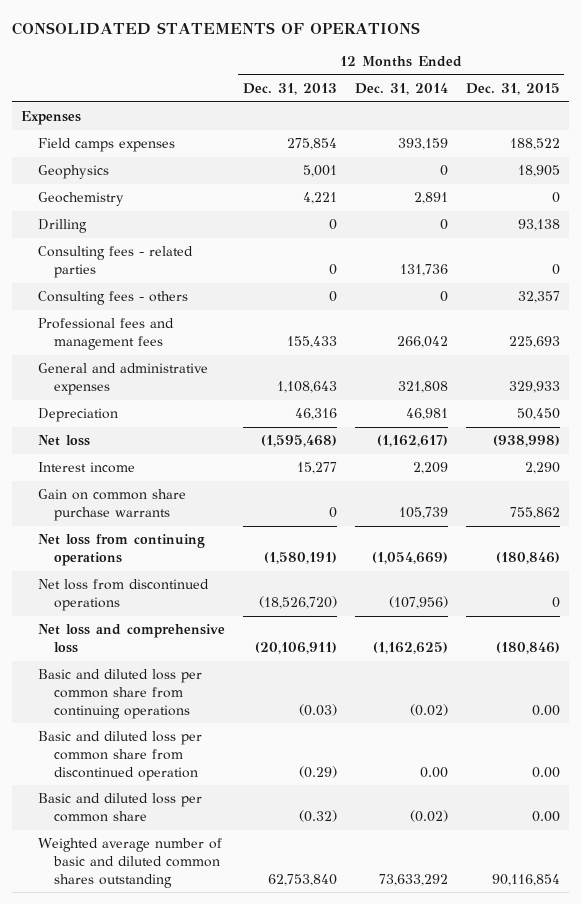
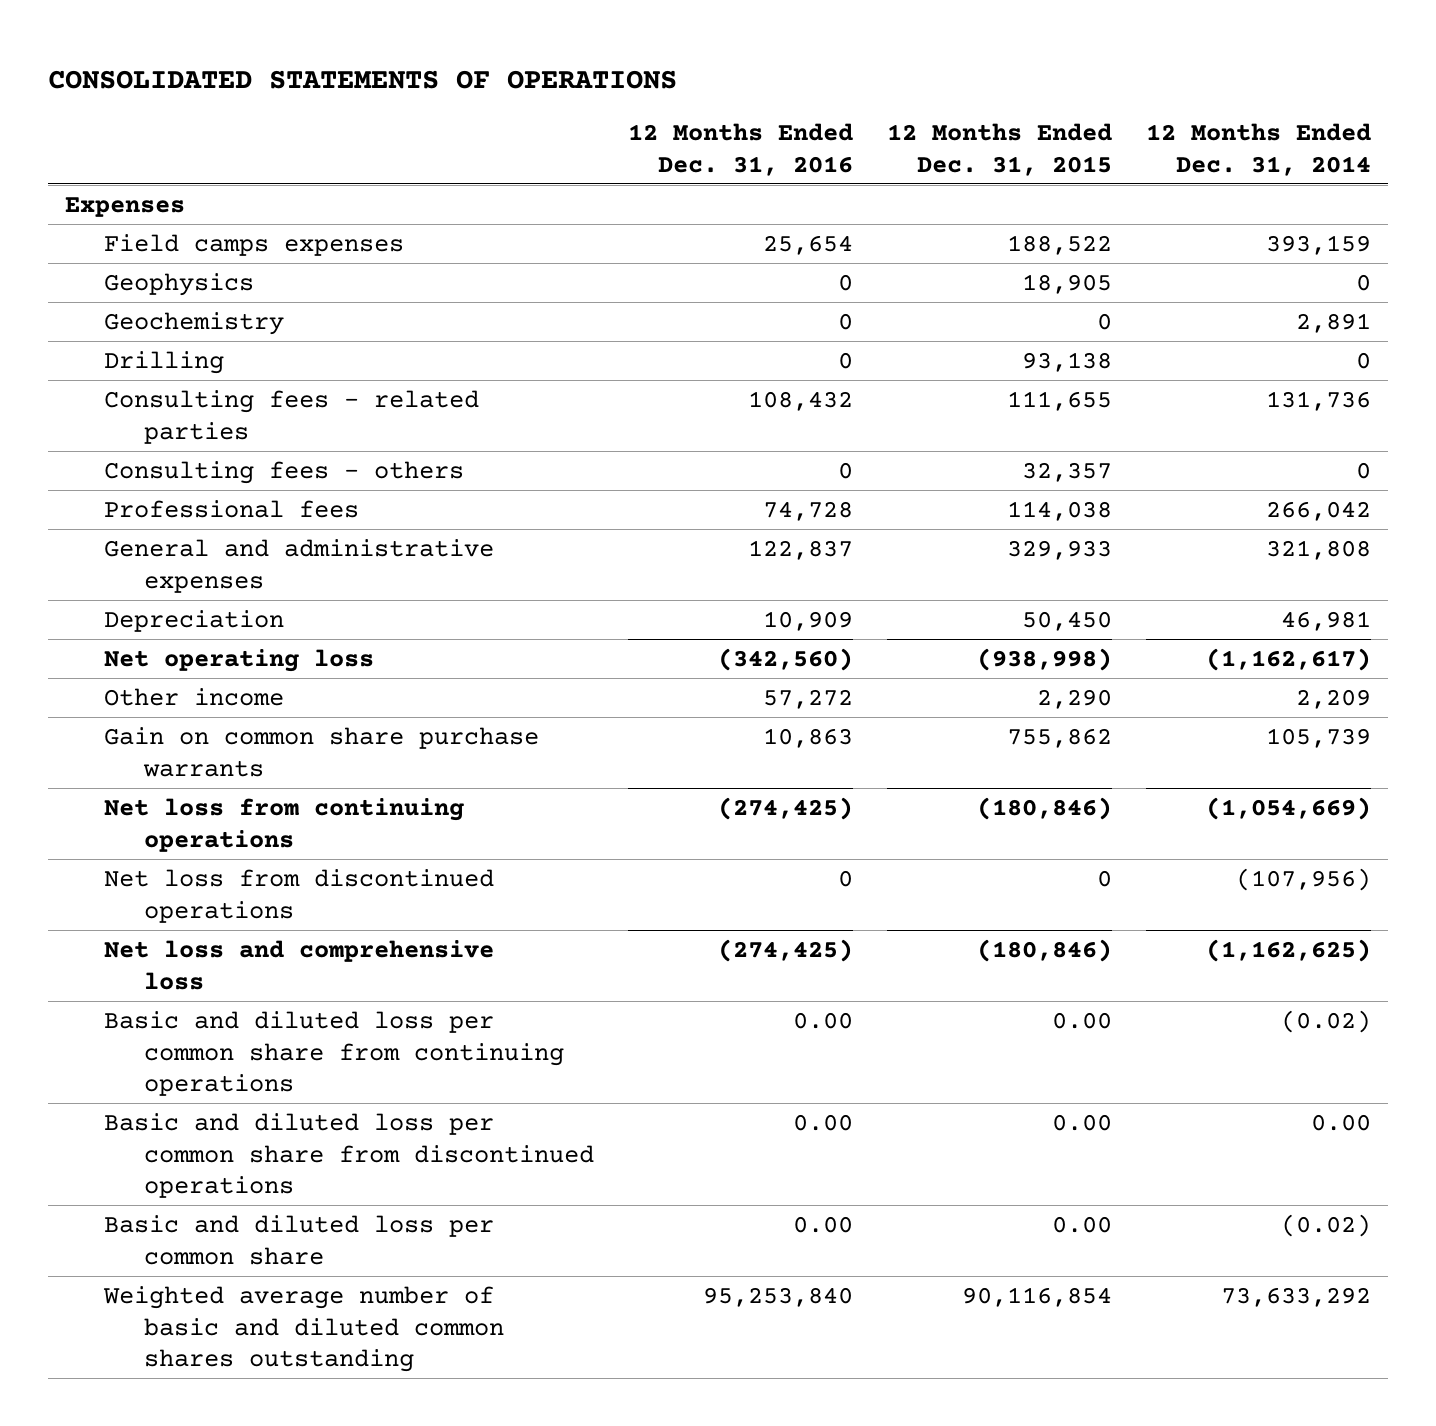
[242,83,337,96] Dec. 31, 2013 -> none
none -> [627,122,853,176] 12 Months Ended Dec. 31, 2016
[551,264,560,276] 0 -> [1006,390,1112,411] 111,655
[37,318,174,351] Professional fees and management fees -> [104,499,360,518] Professional fees
[508,336,560,349] 225,693 -> [1006,500,1112,521] 114,038
[37,435,90,447] Net loss -> [104,648,375,672] Net operating loss
[37,462,135,474] Interest income -> [104,687,285,706] Other income
[37,731,202,781] Basic and diluted loss per common share from discontinued operation -> [104,1112,594,1199] Basic and diluted loss per common share from discontinued operations

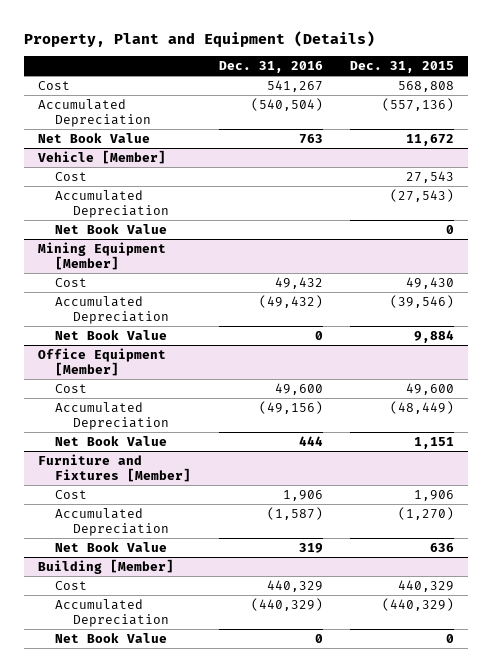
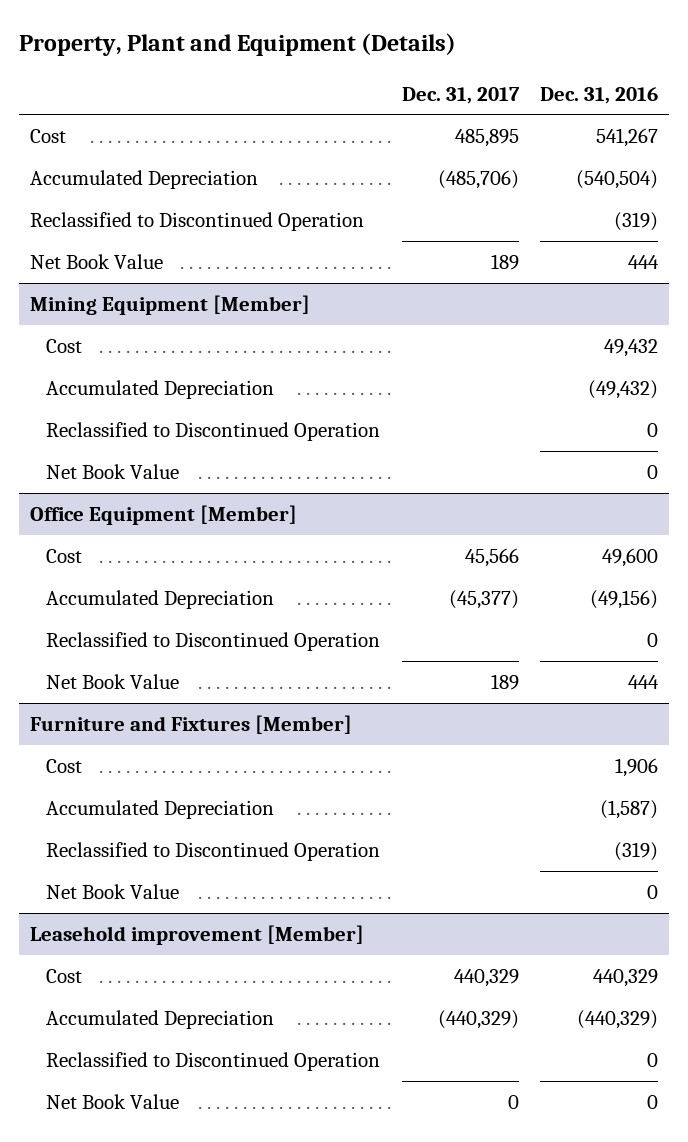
[350,61,455,74] Dec. 31, 2015 -> none
none -> [401,86,520,104] Dec. 31, 2017
[37,150,166,165] Vehicle [Member] -> none
[55,172,88,182] Cost -> none
[55,190,169,219] Accumulated Depreciation -> none
[55,224,168,235] Net Book Value -> none
none -> [29,212,364,232] Reclassified to Discontinued Operation
[298,134,323,145] 763 -> [628,255,660,270] 444
none -> [46,422,381,442] Reclassified to Discontinued Operation
none -> [46,632,381,652] Reclassified to Discontinued Operation
[37,559,174,575] Building [Member] -> none
none -> [46,842,381,862] Reclassified to Discontinued Operation
[298,543,323,554] 319 -> [647,885,659,900] 0
none -> [29,925,364,946] Leasehold improvement [Member]
none -> [46,1052,381,1072] Reclassified to Discontinued Operation

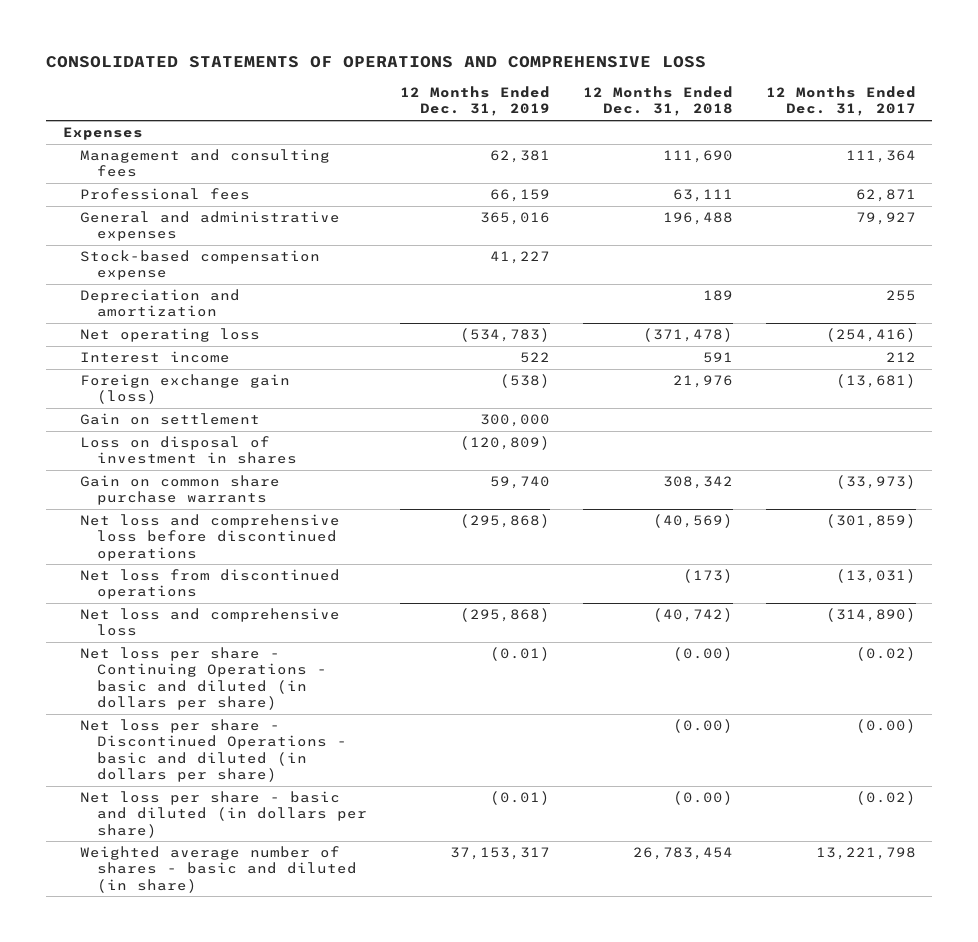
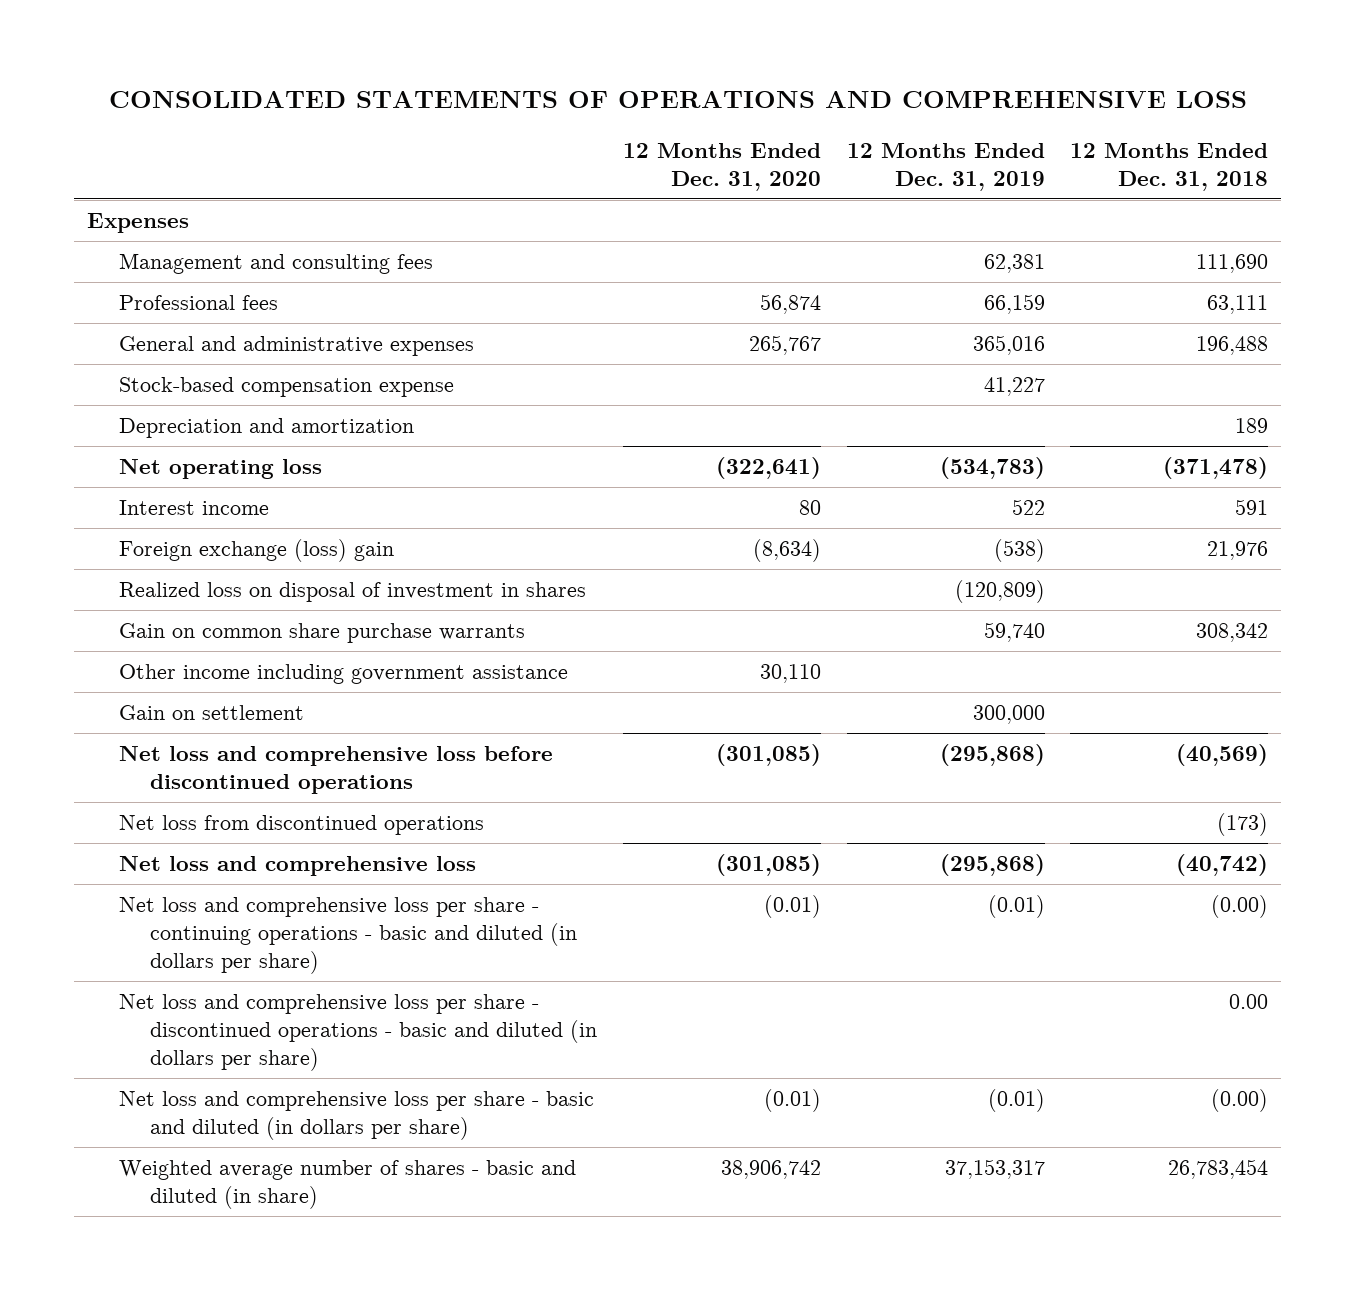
[765,86,916,117] 12 Months Ended Dec. 31, 2017 -> none
none -> [622,142,821,191] 12 Months Ended Dec. 31, 2020
[79,374,290,405] Foreign exchange gain (loss) -> [118,539,394,563] Foreign exchange (loss) gain
[79,436,298,465] Loss on disposal of investment in shares -> [118,582,586,603] Realized loss on disposal of investment in shares
none -> [118,664,568,685] Other income including government assistance
[79,413,260,426] Gain on settlement -> [118,705,304,721] Gain on settlement
[79,647,328,710] Net loss per share - Continuing Operations - basic and diluted (in dollars per share) -> [118,897,578,974] Net loss and comprehensive loss per share - continuing operations - basic and diluted (in dollars per share)
[79,719,348,782] Net loss per share - Discontinued Operations - basic and diluted (in dollars per share) -> [118,994,598,1071] Net loss and comprehensive loss per share - discontinued operations - basic and diluted (in dollars per share)
[672,719,733,734] (0.00) -> [1229,994,1269,1010] 0.00
[79,791,368,838] Net loss per share - basic and diluted (in dollars per share) -> [118,1091,594,1140] Net loss and comprehensive loss per share - basic and diluted (in dollars per share)

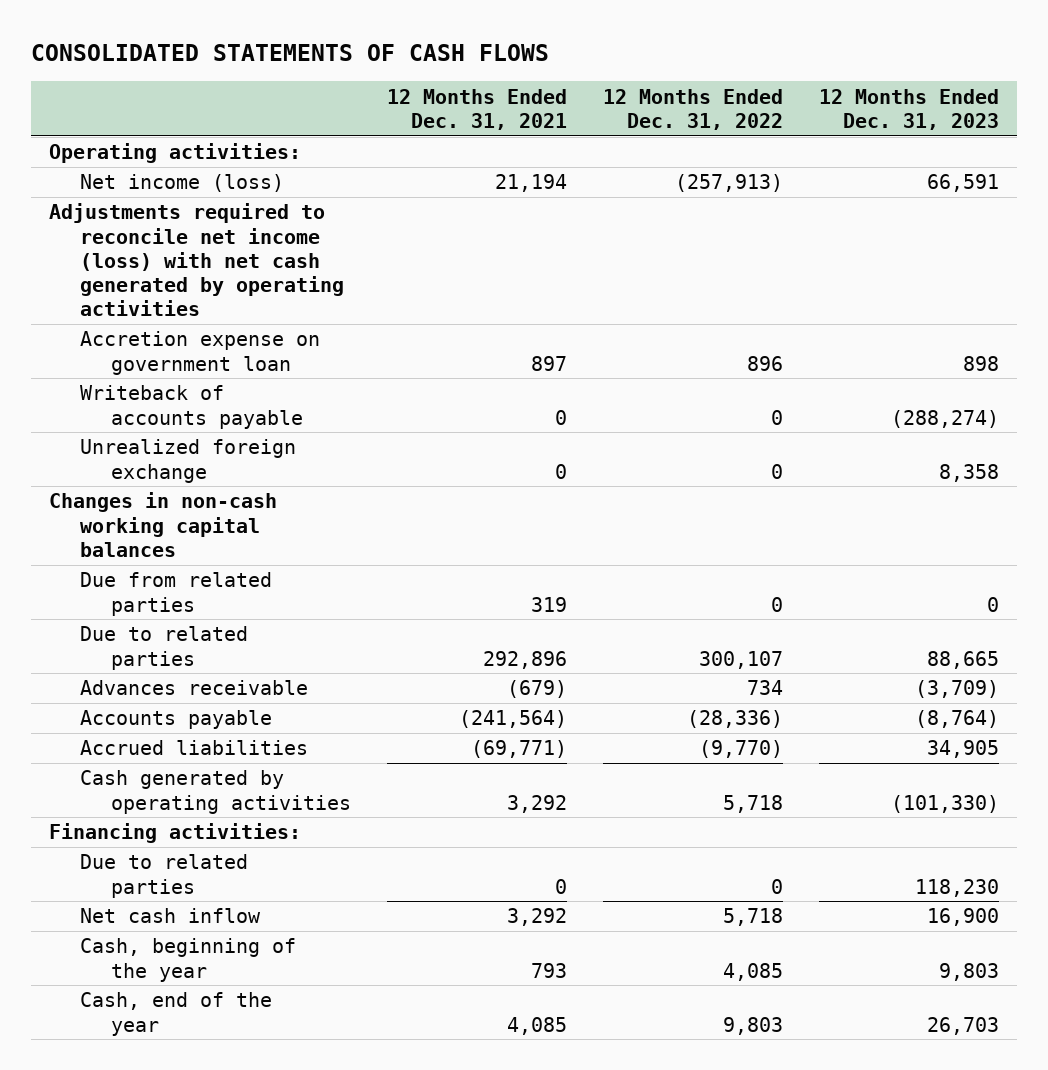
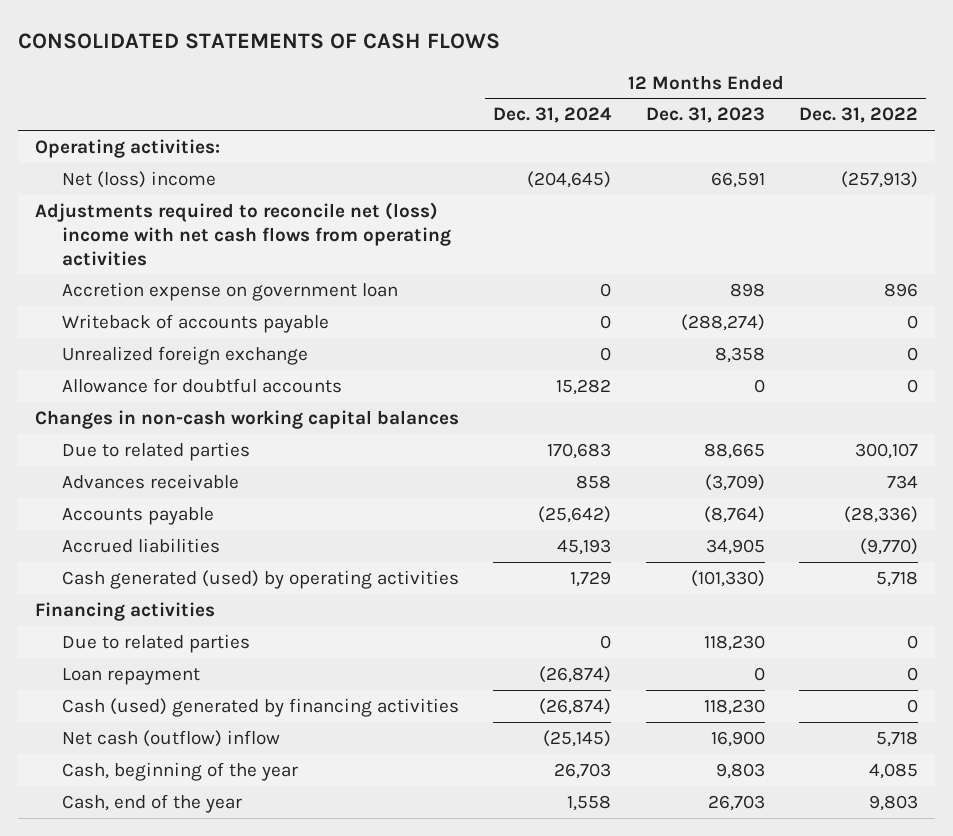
[387,88,568,130] 12 Months Ended Dec. 31, 2021 -> none
none -> [493,107,613,124] Dec. 31, 2024
[79,174,284,193] Net income (loss) -> [61,170,216,188] Net (loss) income
[48,203,344,317] Adjustments required to reconcile net income (loss) with net cash generated by operating activities -> [35,201,451,266] Adjustments required to reconcile net (loss) income with net cash flows from operating activities
none -> [61,377,342,393] Allowance for doubtful accounts
[79,572,272,616] Due from related parties -> none
[79,770,352,814] Cash generated by operating activities -> [61,569,459,589] Cash generated (used) by operating activities
[48,823,301,844] Financing activities: -> [35,601,216,621] Financing activities
none -> [61,667,200,685] Loan repayment
none -> [61,697,459,717] Cash (used) generated by financing activities
[79,908,261,924] Net cash inflow -> [61,729,280,747] Net cash (outflow) inflow

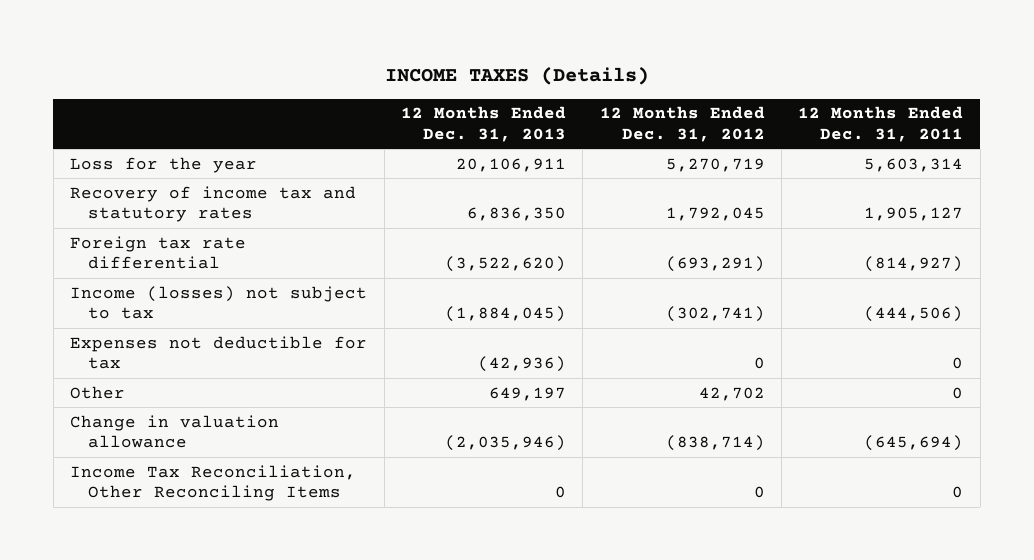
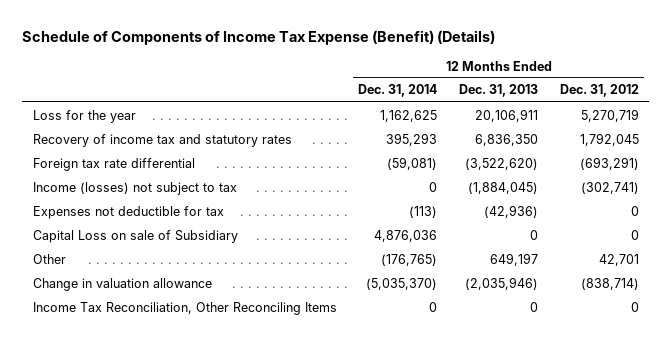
[384,66,649,85] INCOME TAXES (Details) -> [22,29,496,45] Schedule of Components of Income Tax Expense (Benefit) (Details)
[798,106,964,142] 12 Months Ended Dec. 31, 2011 -> none
none -> [358,84,438,98] Dec. 31, 2014
none -> [32,229,238,243] Capital Loss on sale of Subsidiary
[698,386,765,401] 42,702 -> [598,253,639,266] 42,701

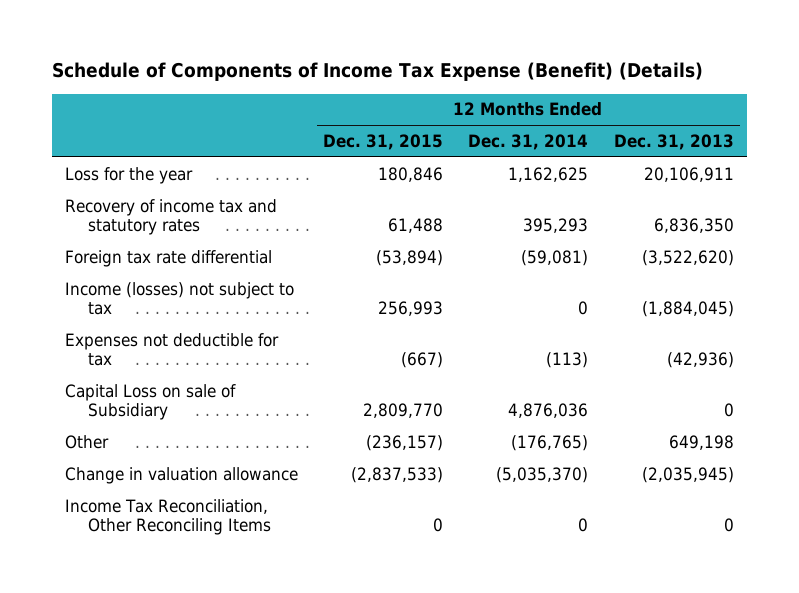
[559,84,639,98] Dec. 31, 2012 -> none
none -> [323,133,444,150] Dec. 31, 2015
[490,252,539,266] 649,197 -> [668,434,734,450] 649,198
[465,276,539,290] (2,035,946) -> [641,466,734,483] (2,035,945)

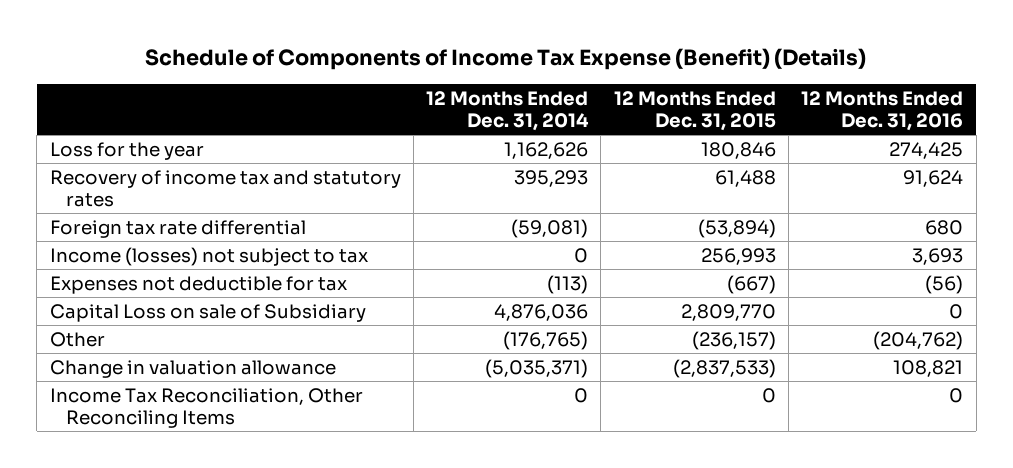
[613,133,734,150] Dec. 31, 2013 -> none
none -> [801,90,964,131] 12 Months Ended Dec. 31, 2016
[508,166,589,182] 1,162,625 -> [504,141,589,159] 1,162,626
[496,466,589,483] (5,035,370) -> [485,358,589,378] (5,035,371)

